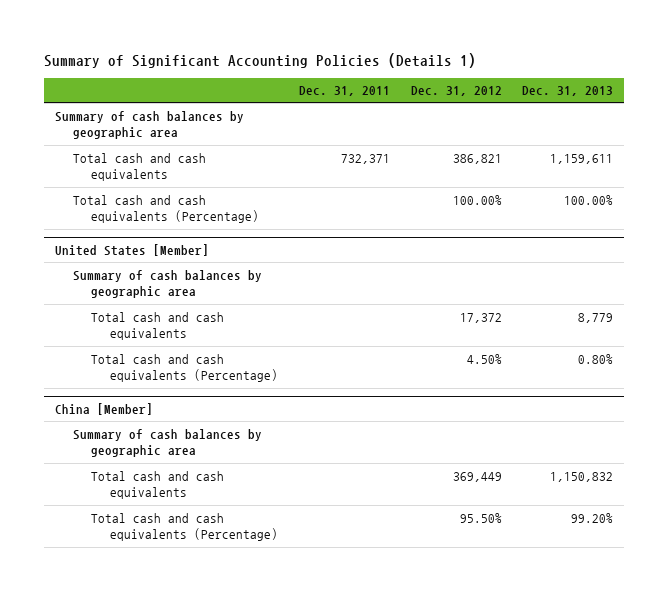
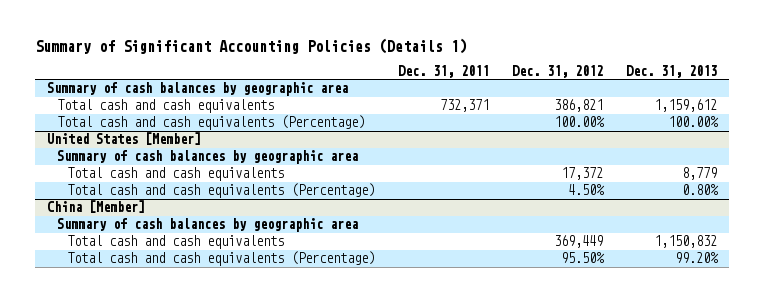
[550,153,614,164] 1,159,611 -> [654,99,718,113] 1,159,612

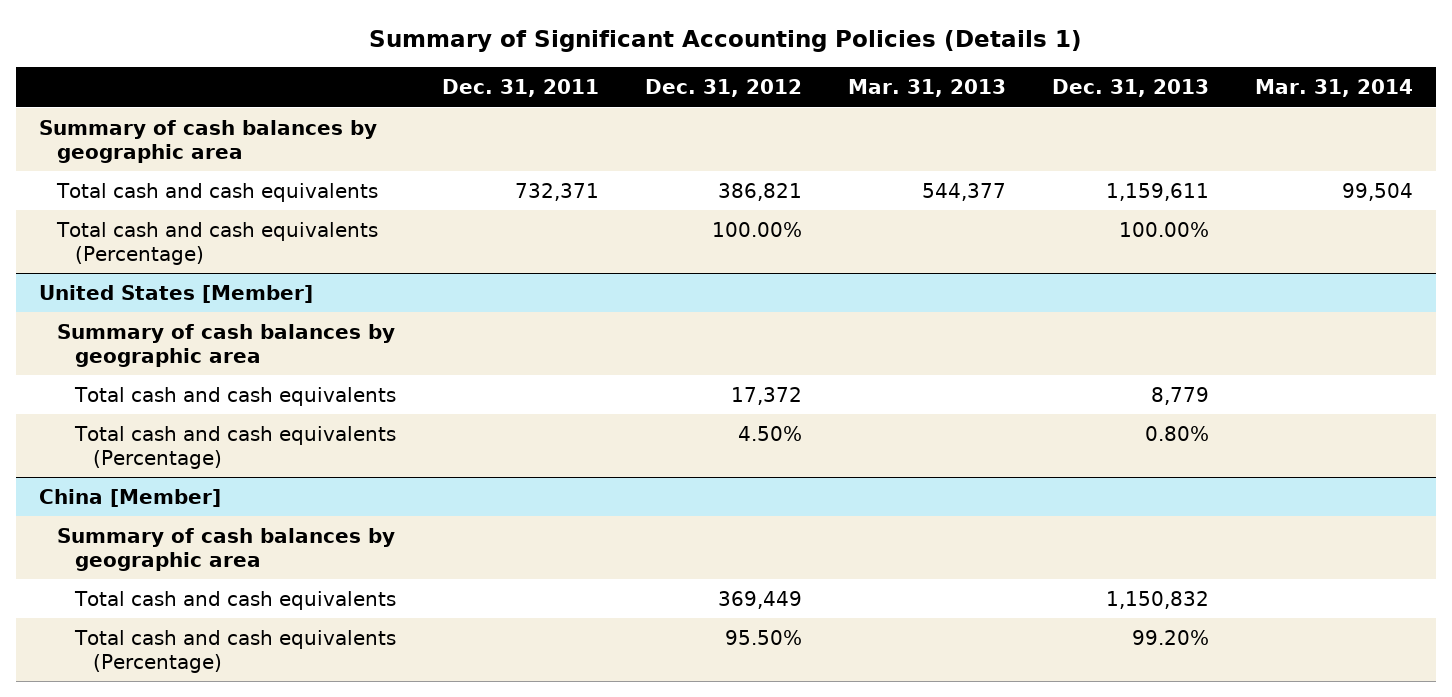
none -> [848,79,1007,98] Mar. 31, 2013
none -> [1255,79,1414,98] Mar. 31, 2014
[654,99,718,113] 1,159,612 -> [1106,182,1210,201] 1,159,611

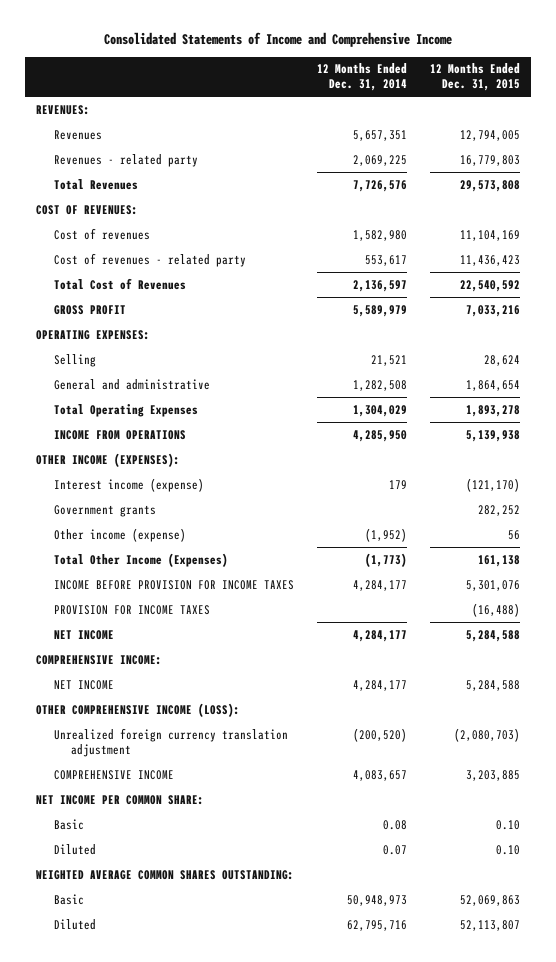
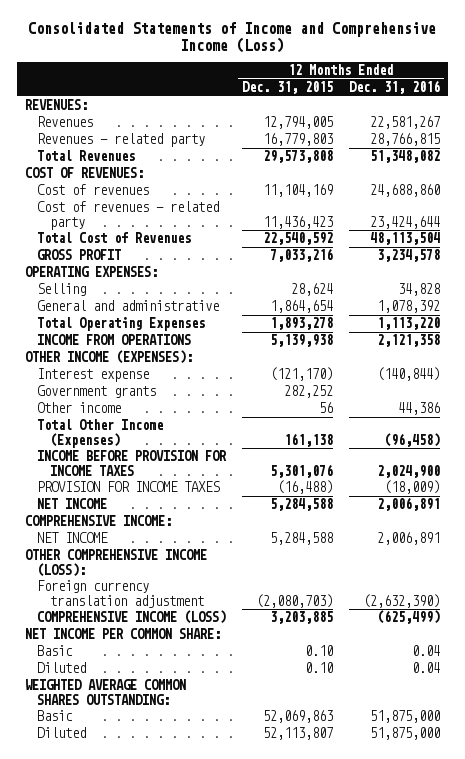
[104,32,453,48] Consolidated Statements of Income and Comprehensive Income -> [28,21,437,53] Consolidated Statements of Income and Comprehensive Income (Loss)
[317,63,408,92] 12 Months Ended Dec. 31, 2014 -> none
none -> [349,80,441,95] Dec. 31, 2016
[53,477,204,492] Interest income (expense) -> [37,368,150,383] Interest expense
[53,527,186,542] Other income (expense) -> [37,402,122,414] Other income
[53,727,288,757] Unrealized foreign currency translation adjustment -> [37,580,205,608] Foreign currency translation adjustment
[53,769,174,780] COMPREHENSIVE INCOME -> [37,610,227,625] COMPREHENSIVE INCOME (LOSS)

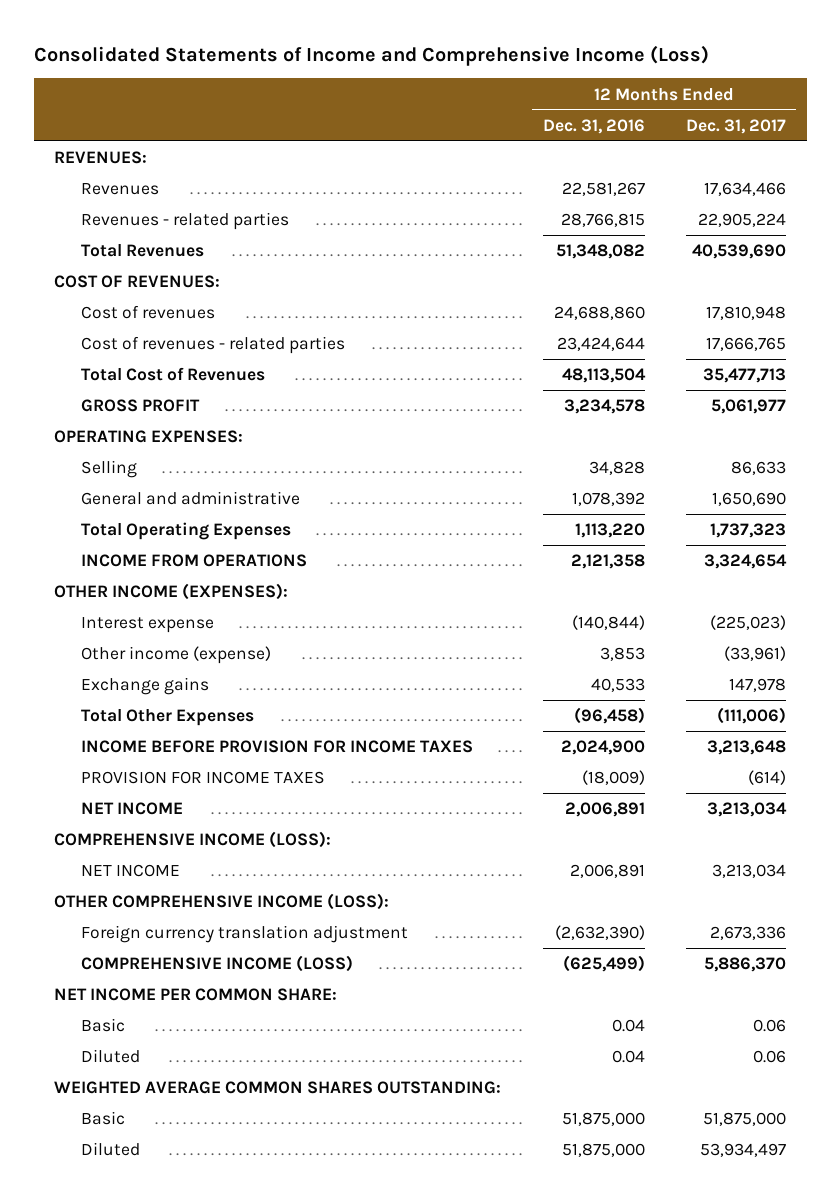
[242,81,334,95] Dec. 31, 2015 -> none
none -> [686,118,787,134] Dec. 31, 2017
[37,133,206,148] Revenues - related party -> [80,212,289,231] Revenues - related parties
[37,201,220,230] Cost of revenues - related party -> [80,336,345,355] Cost of revenues - related parties
[37,385,157,399] Government grants -> none
[37,402,122,414] Other income -> [80,646,271,665] Other income (expense)
[398,402,441,416] 44,386 -> [599,647,645,662] 3,853
none -> [80,677,209,696] Exchange gains
[37,419,164,448] Total Other Income (Expenses) -> [80,709,254,727] Total Other Expenses
[24,515,172,527] COMPREHENSIVE INCOME: -> [54,831,332,849] COMPREHENSIVE INCOME (LOSS):

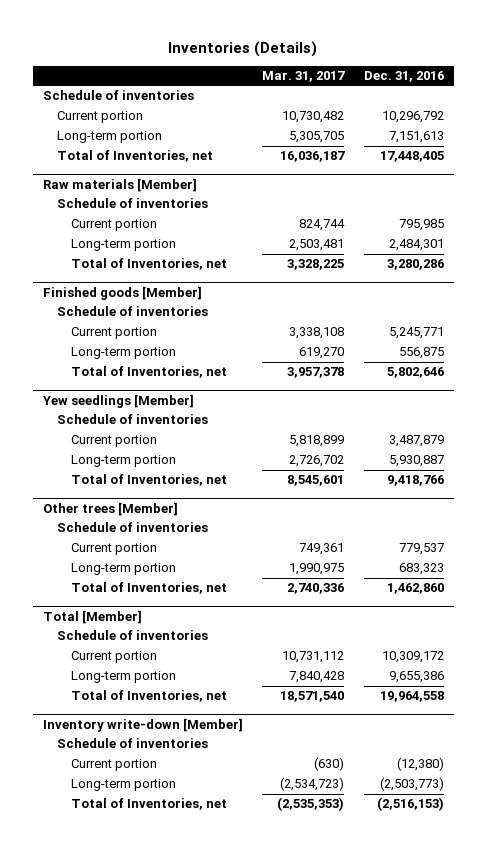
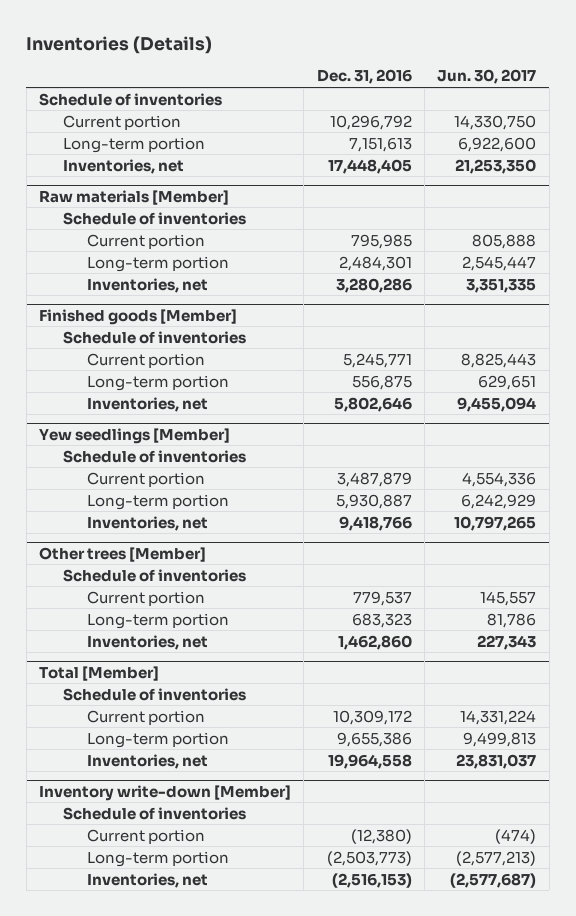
[262,70,346,82] Mar. 31, 2017 -> none
none -> [437,69,537,85] Jun. 30, 2017
[56,150,213,163] Total of Inventories, net -> [63,158,185,174] Inventories, net
[71,258,228,271] Total of Inventories, net -> [86,277,208,293] Inventories, net
[71,366,228,379] Total of Inventories, net -> [86,396,208,412] Inventories, net
[71,474,228,487] Total of Inventories, net -> [86,515,208,531] Inventories, net
[71,582,228,595] Total of Inventories, net -> [86,634,208,650] Inventories, net
[71,690,228,703] Total of Inventories, net -> [86,753,208,769] Inventories, net
[71,798,228,811] Total of Inventories, net -> [86,872,208,888] Inventories, net

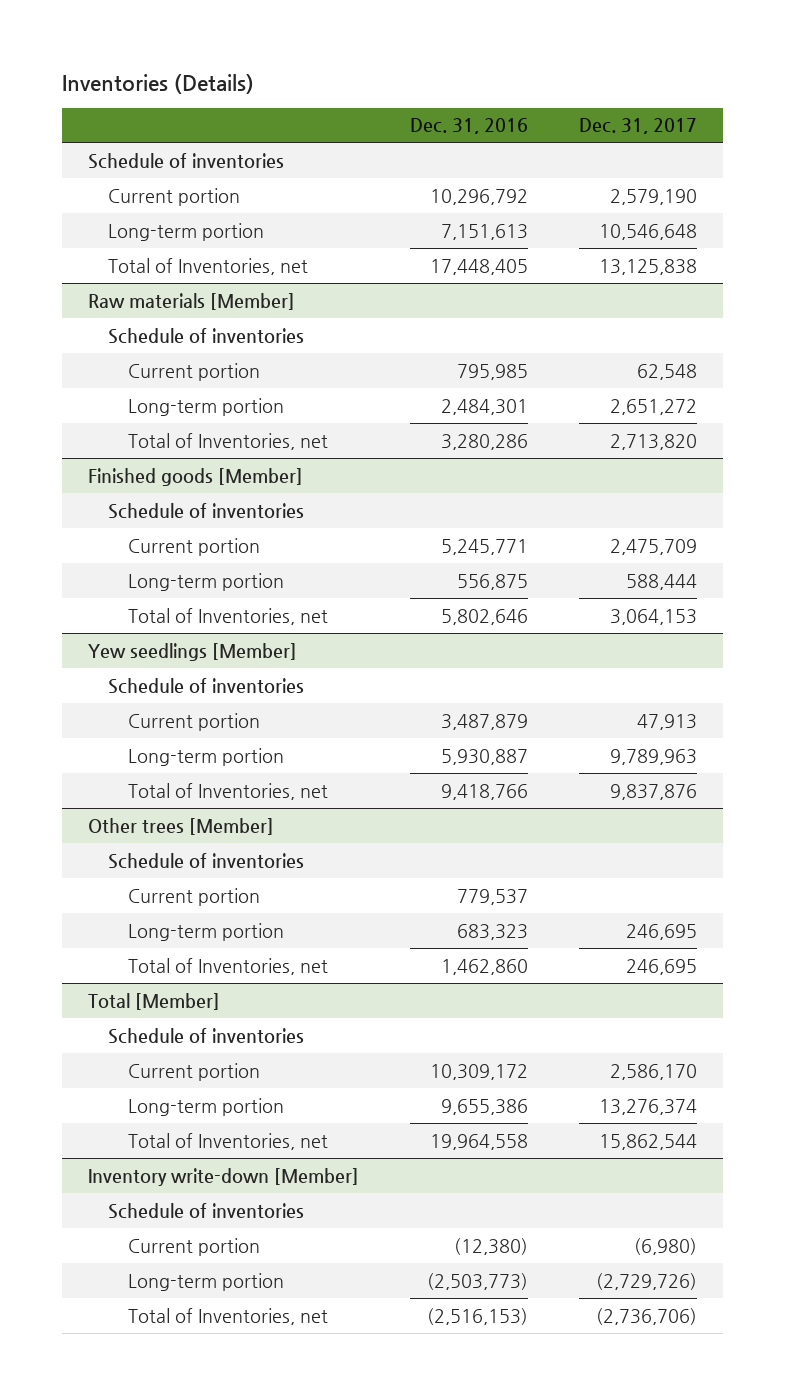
[437,69,537,85] Jun. 30, 2017 -> none
none -> [579,118,698,135] Dec. 31, 2017
[63,158,185,174] Inventories, net -> [108,257,309,275] Total of Inventories, net
[86,277,208,293] Inventories, net -> [128,432,329,450] Total of Inventories, net
[86,396,208,412] Inventories, net -> [128,607,329,625] Total of Inventories, net
[86,515,208,531] Inventories, net -> [128,782,329,800] Total of Inventories, net
[86,634,208,650] Inventories, net -> [128,957,329,975] Total of Inventories, net
[86,753,208,769] Inventories, net -> [128,1132,329,1150] Total of Inventories, net
[86,872,208,888] Inventories, net -> [128,1307,329,1325] Total of Inventories, net

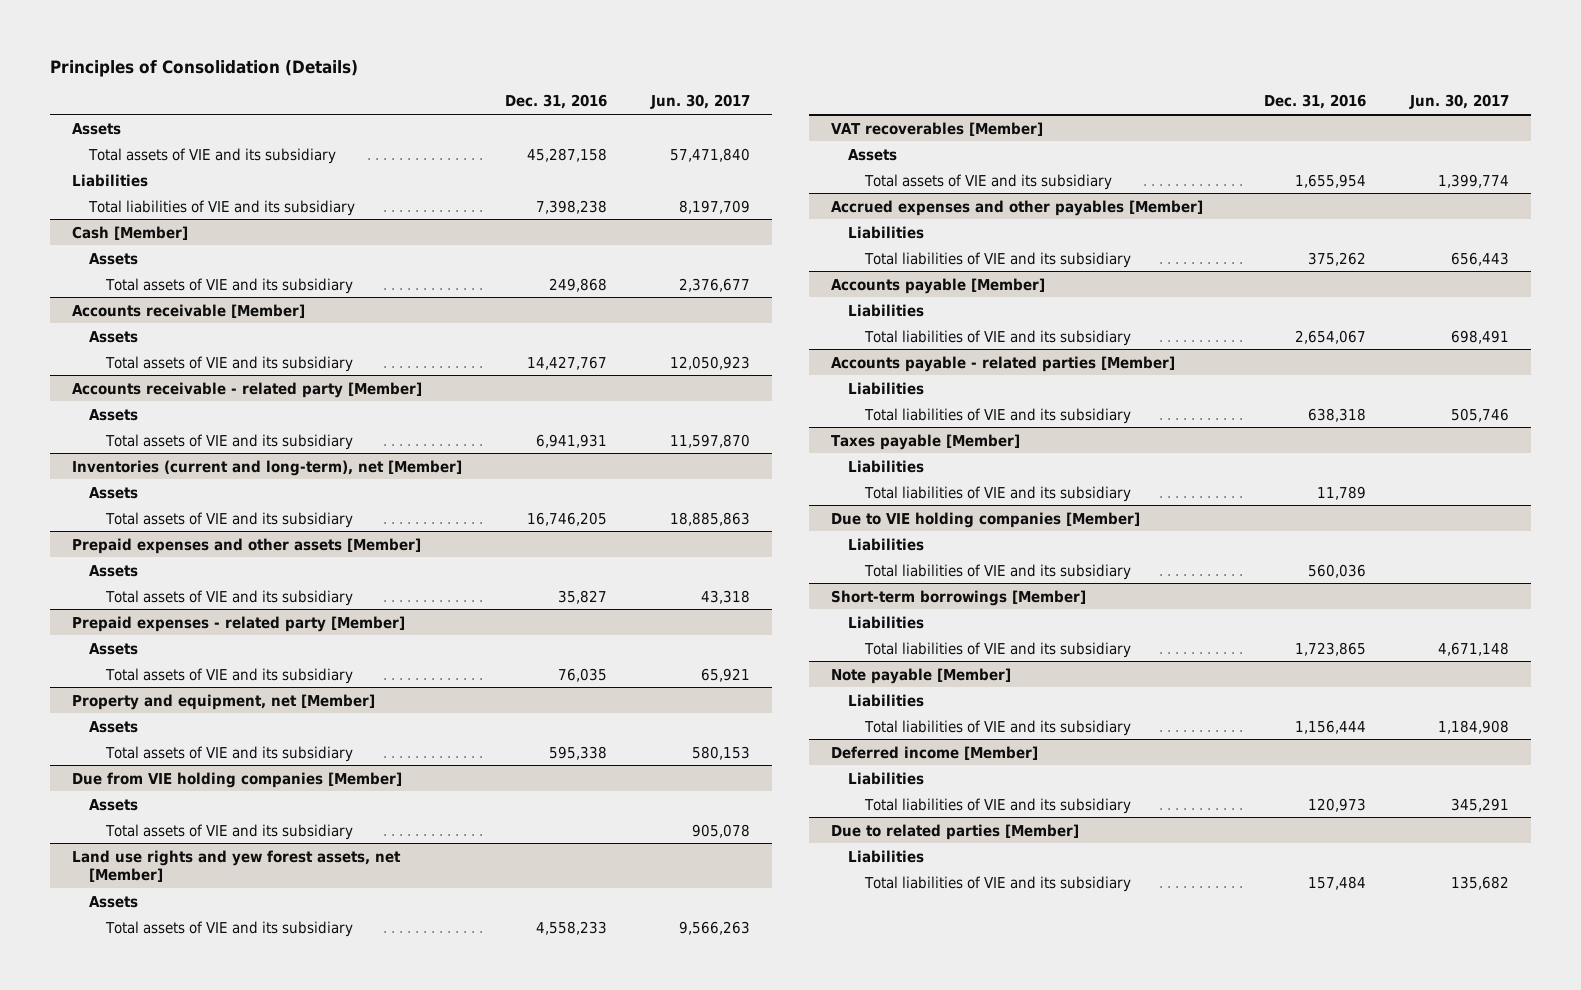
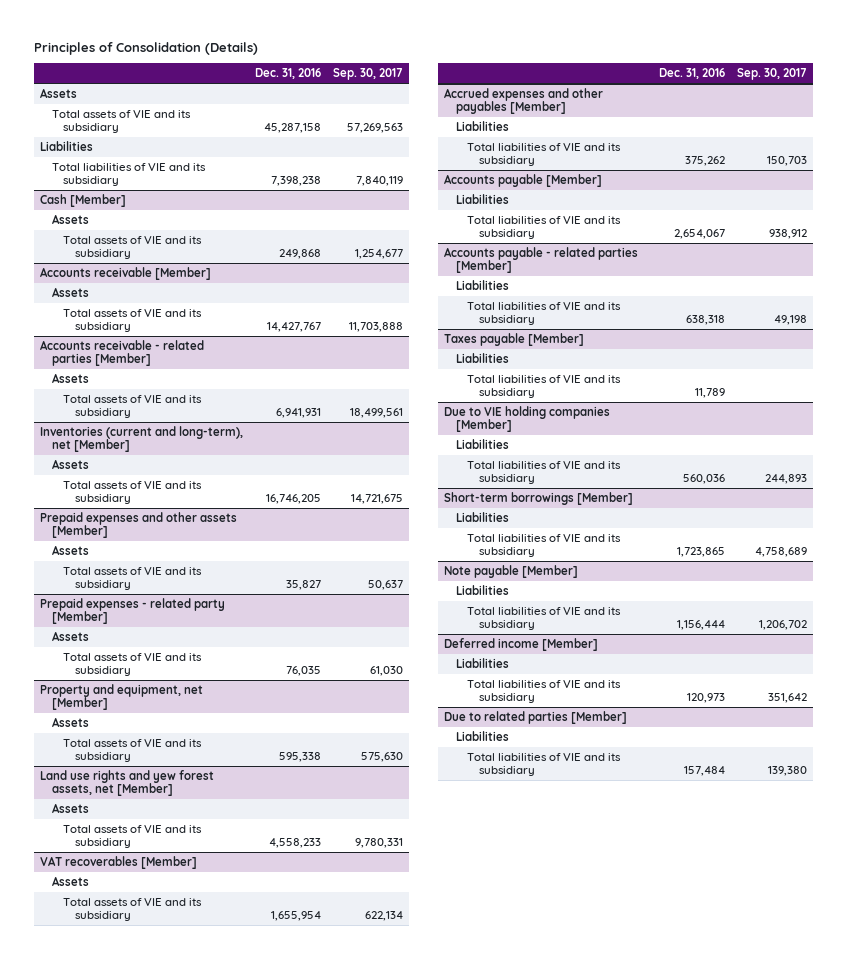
[649,94,750,110] Jun. 30, 2017 -> none
none -> [333,68,404,81] Sep. 30, 2017
[71,381,422,398] Accounts receivable - related party [Member] -> [40,339,205,367] Accounts receivable - related parties [Member]
[71,771,402,788] Due from VIE holding companies [Member] -> none
[88,798,138,811] Assets -> none
[104,823,353,840] Total assets of VIE and its subsidiary -> none

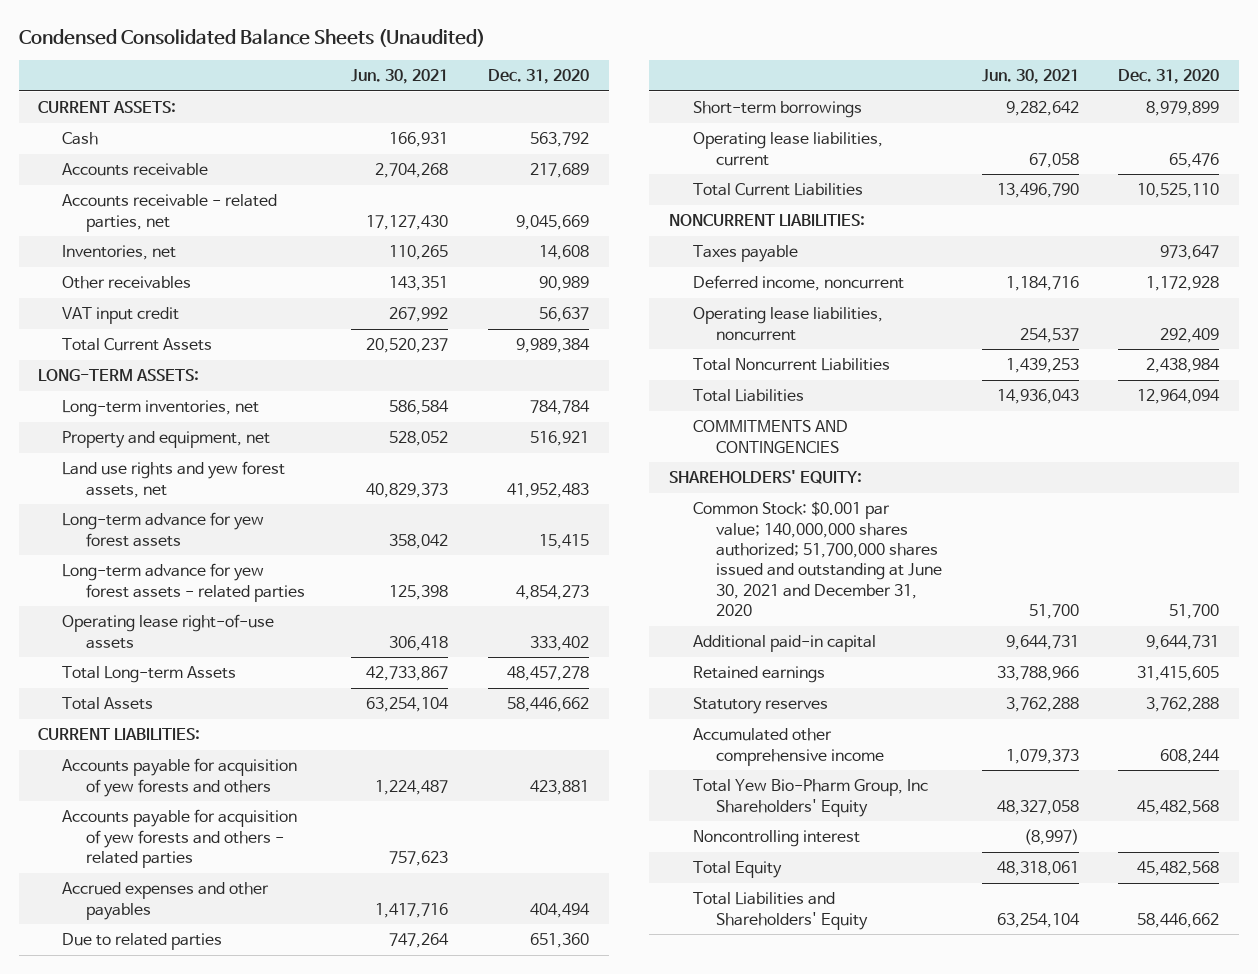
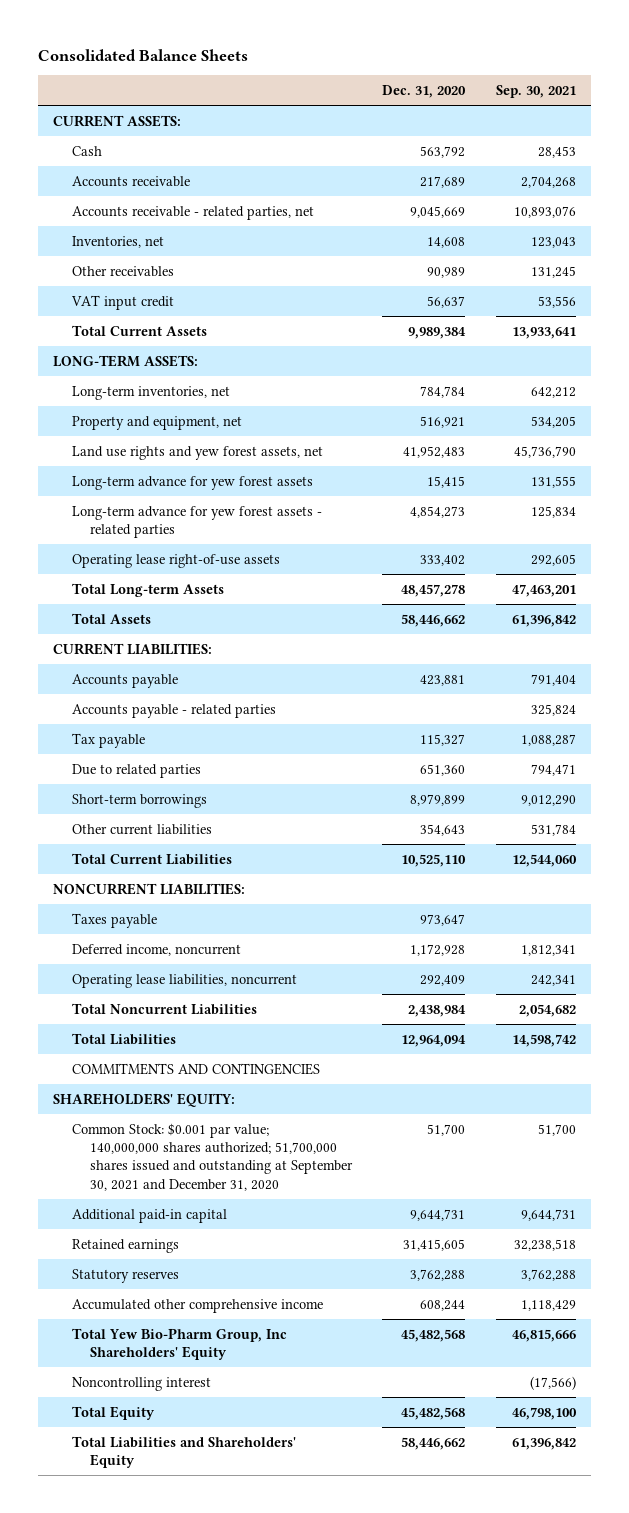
[18,28,485,47] Condensed Consolidated Balance Sheets (Unaudited) -> [38,48,249,61] Consolidated Balance Sheets
[351,69,449,85] Jun. 30, 2021 -> none
none -> [495,84,576,98] Sep. 30, 2021
[62,882,270,920] Accrued expenses and other payables -> none
[62,758,298,797] Accounts payable for acquisition of yew forests and others -> [71,673,178,688] Accounts payable
[62,809,298,868] Accounts payable for acquisition of yew forests and others - related parties -> [71,703,276,718] Accounts payable - related parties
none -> [71,732,145,748] Tax payable
[692,132,883,166] Operating lease liabilities, current -> none
none -> [71,823,212,835] Other current liabilities
[692,501,943,616] Common Stock: $0.001 par value; 140,000,000 shares authorized; 51,700,000 shares issued and outstanding at June 30, 2021 and December 31, 2020 -> [71,1122,353,1191] Common Stock: $0.001 par value; 140,000,000 shares authorized; 51,700,000 shares issued and outstanding at September 30, 2021 and December 31, 2020

